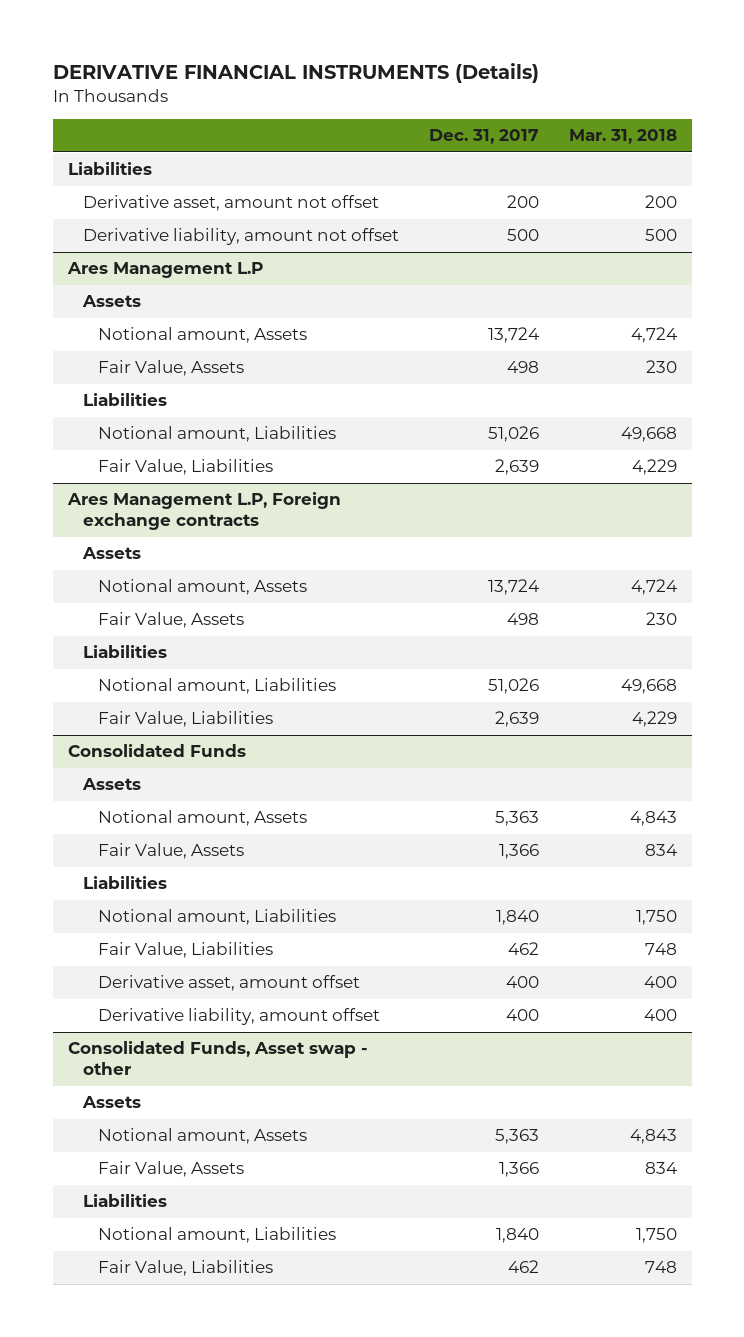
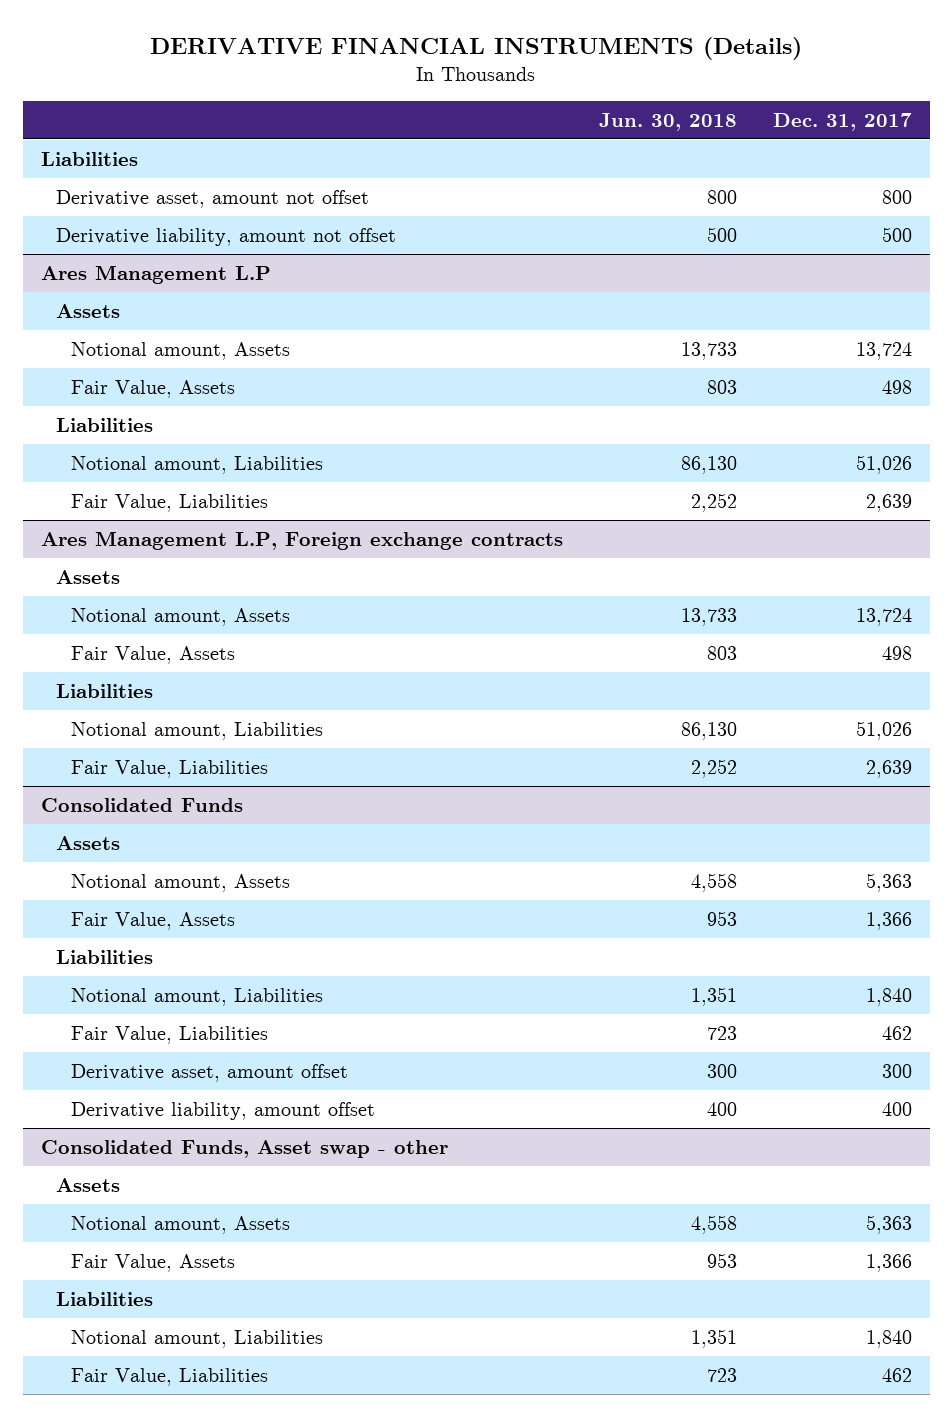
[568,129,677,145] Mar. 31, 2018 -> none
none -> [598,112,737,131] Jun. 30, 2018
[506,195,539,209] 200 -> [881,189,912,204] 800
[505,976,539,989] 400 -> [881,1063,912,1078] 300

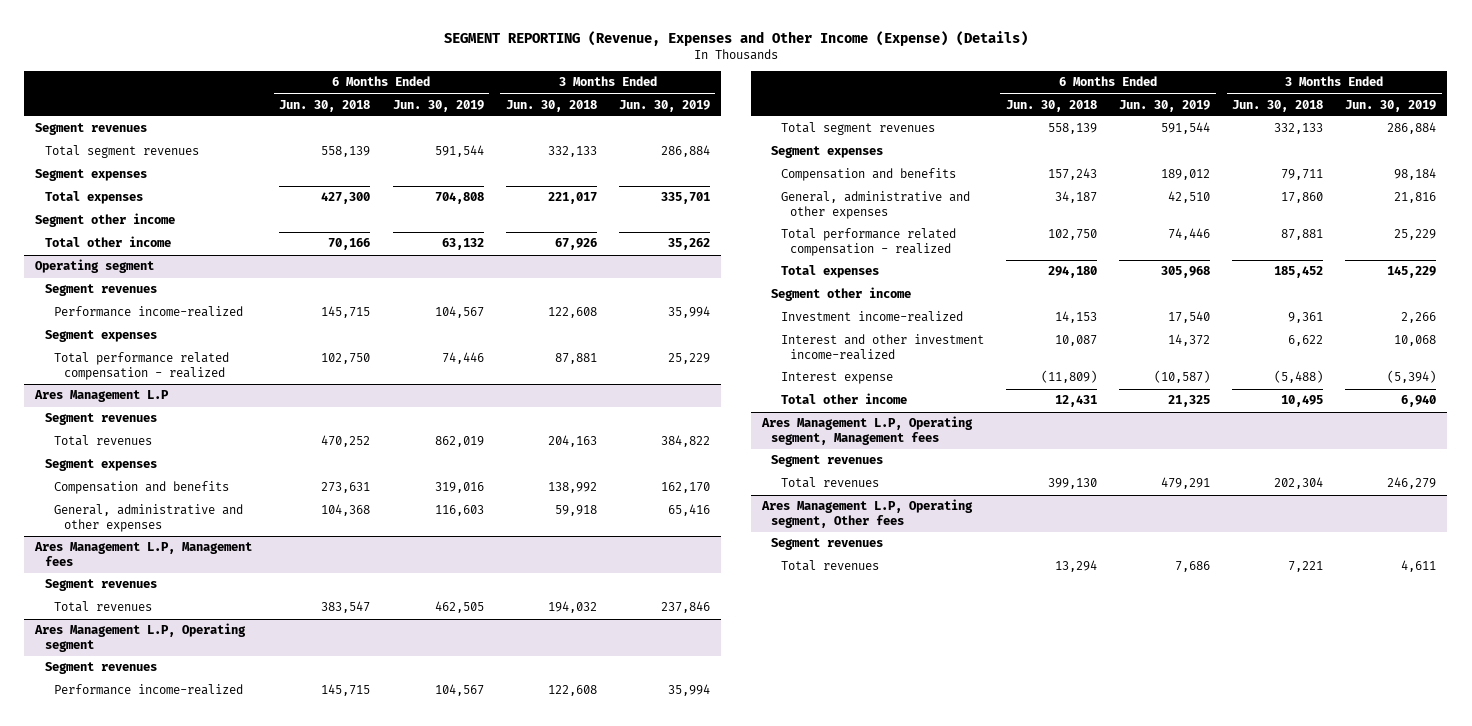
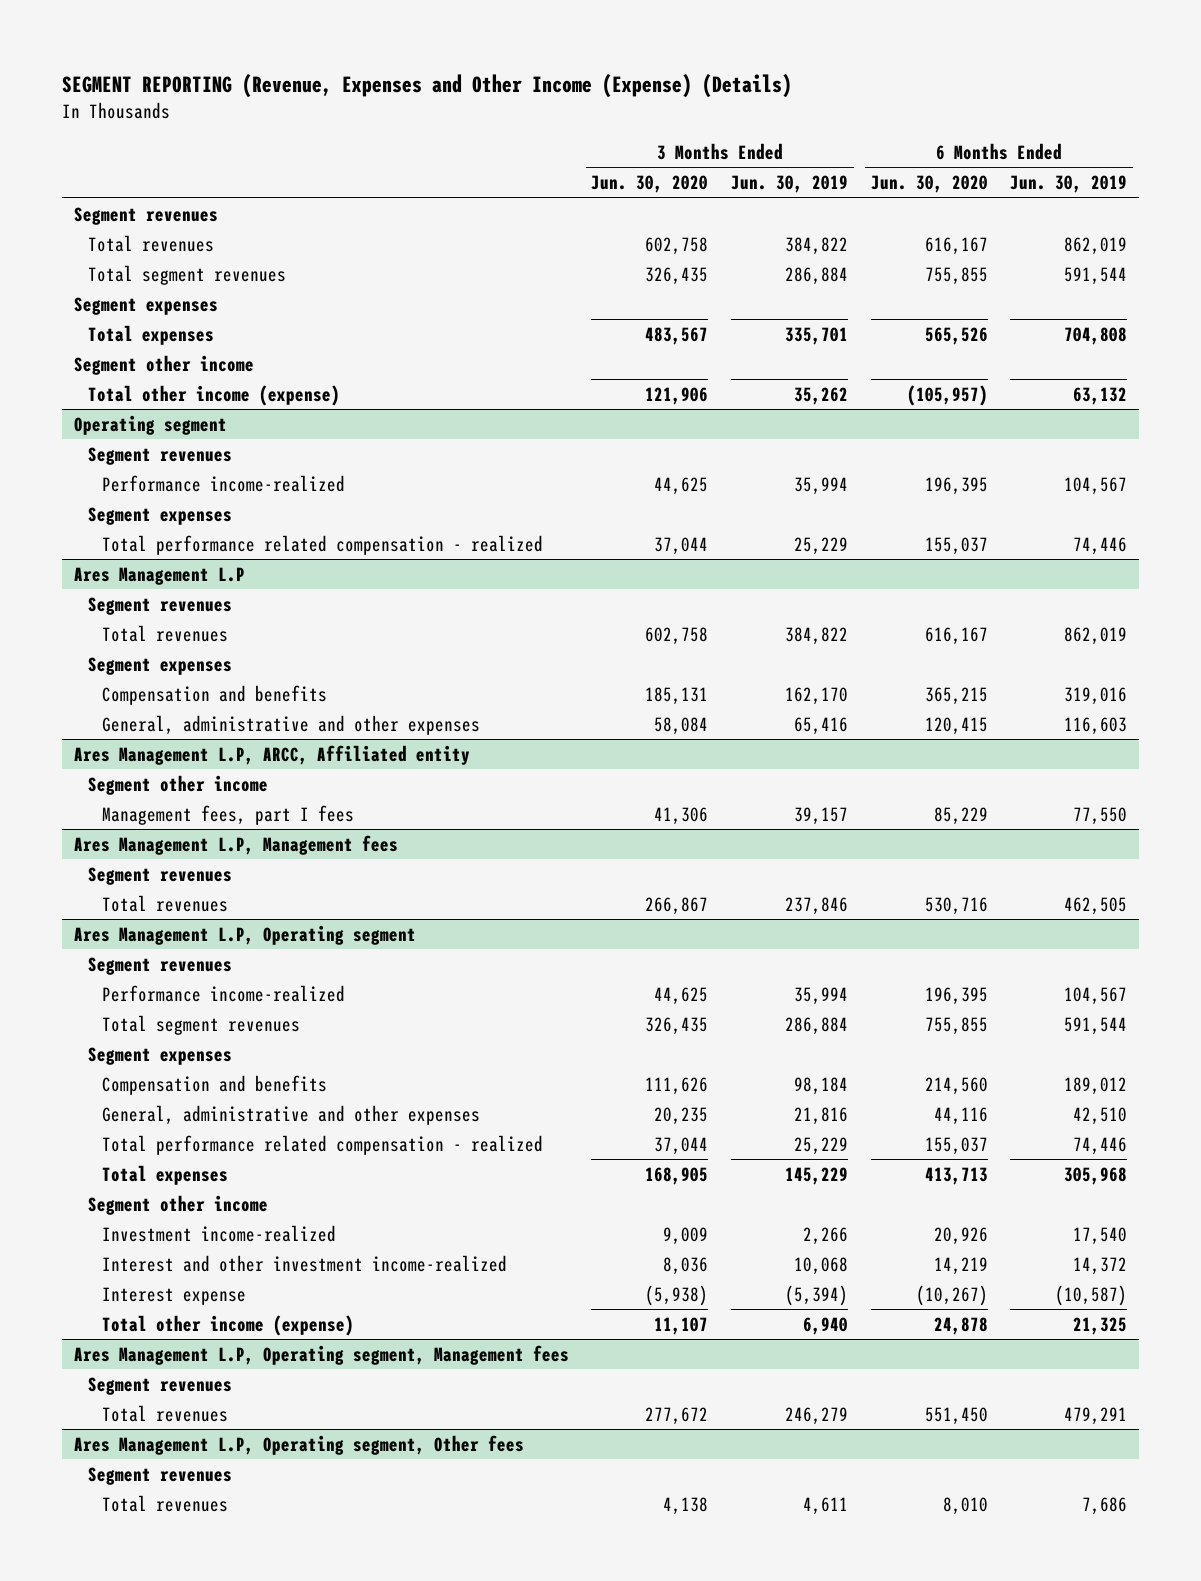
[279,99,371,112] Jun. 30, 2018 -> none
[505,99,597,112] Jun. 30, 2018 -> none
none -> [591,175,709,194] Jun. 30, 2020
none -> [870,175,988,194] Jun. 30, 2020
none -> [87,234,214,252] Total revenues
[44,236,171,248] Total other income -> [87,384,340,406] Total other income (expense)
none -> [73,744,470,765] Ares Management L.P, ARCC, Affiliated entity
none -> [87,774,268,795] Segment other income
none -> [102,804,355,825] Management fees, part I fees
[780,393,907,405] Total other income -> [102,1314,355,1336] Total other income (expense)

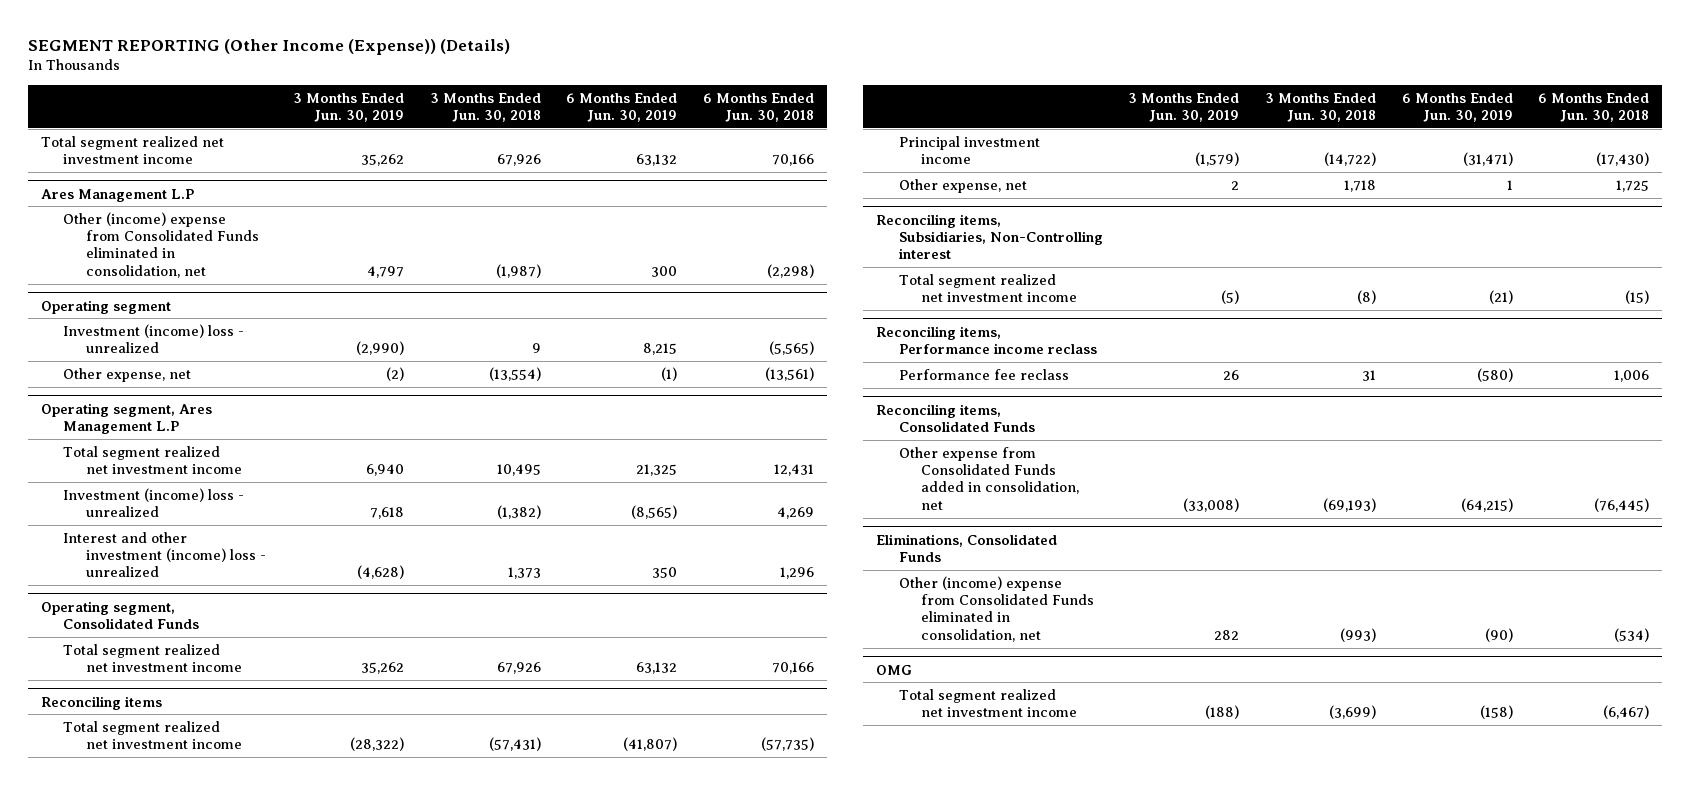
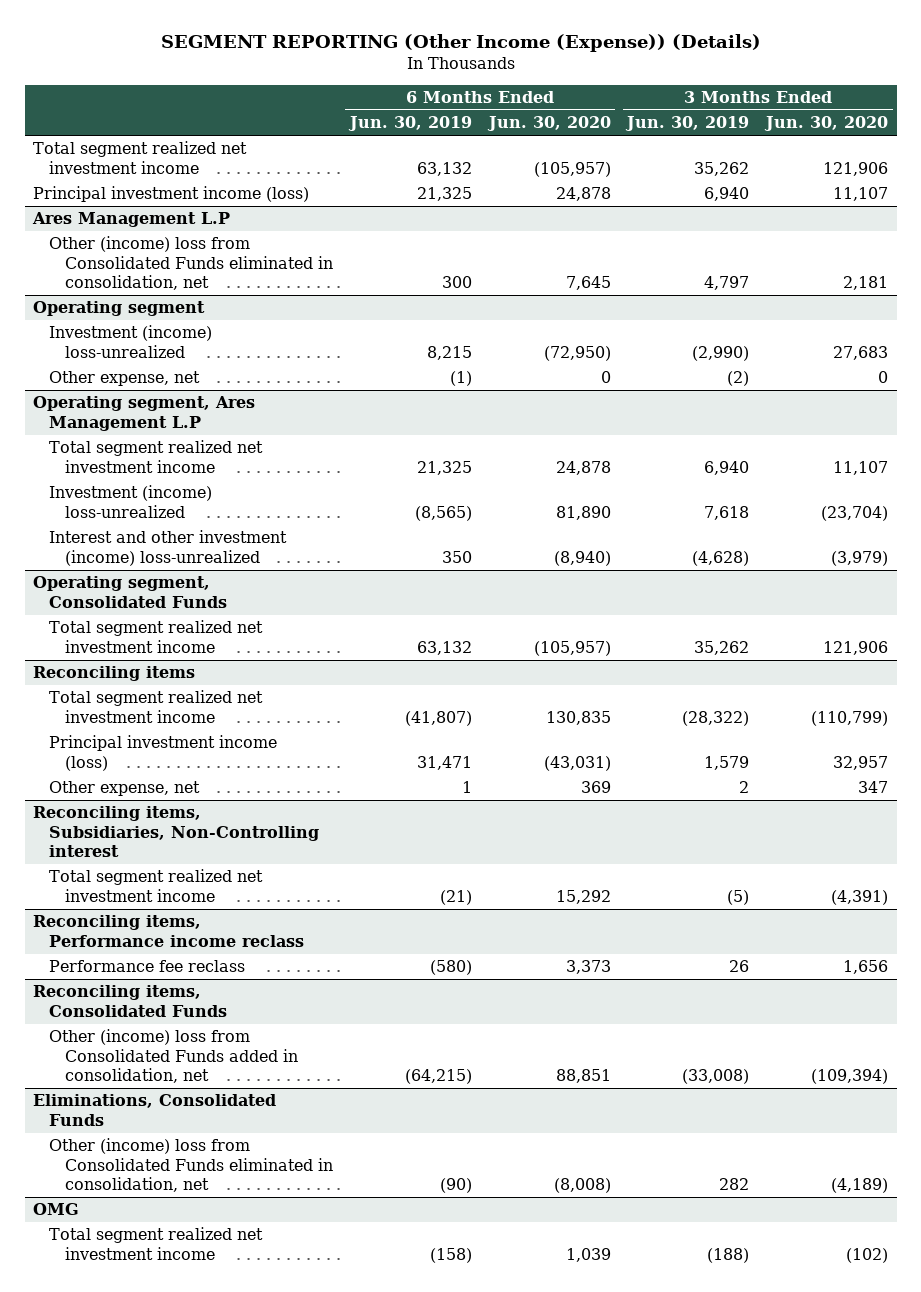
[429,92,541,123] 3 Months Ended Jun. 30, 2018 -> none
[702,92,814,123] 6 Months Ended Jun. 30, 2018 -> none
none -> [486,116,611,132] Jun. 30, 2020
none -> [764,116,889,132] Jun. 30, 2020
none -> [33,186,310,203] Principal investment income (loss)
[63,211,259,278] Other (income) expense from Consolidated Funds eliminated in consolidation, net -> [48,236,333,291] Other (income) loss from Consolidated Funds eliminated in consolidation, net
[63,323,245,354] Investment (income) loss - unrealized -> [48,325,212,358] Investment (income) loss-unrealized
[63,487,245,518] Investment (income) loss - unrealized -> [48,485,212,518] Investment (income) loss-unrealized
[63,531,266,578] Interest and other investment (income) loss - unrealized -> [48,530,287,566] Interest and other investment (income) loss-unrealized
[898,135,1040,165] Principal investment income -> [48,735,277,771] Principal investment income (loss)
[1195,152,1240,167] (1,579) -> [704,755,750,770] 1,579
[1462,152,1513,167] (31,471) -> [416,755,472,770] 31,471
[898,446,1080,510] Other expense from Consolidated Funds added in consolidation, net -> [48,1029,298,1084] Other (income) loss from Consolidated Funds added in consolidation, net
[898,575,1095,642] Other (income) expense from Consolidated Funds eliminated in consolidation, net -> [48,1138,333,1193] Other (income) loss from Consolidated Funds eliminated in consolidation, net

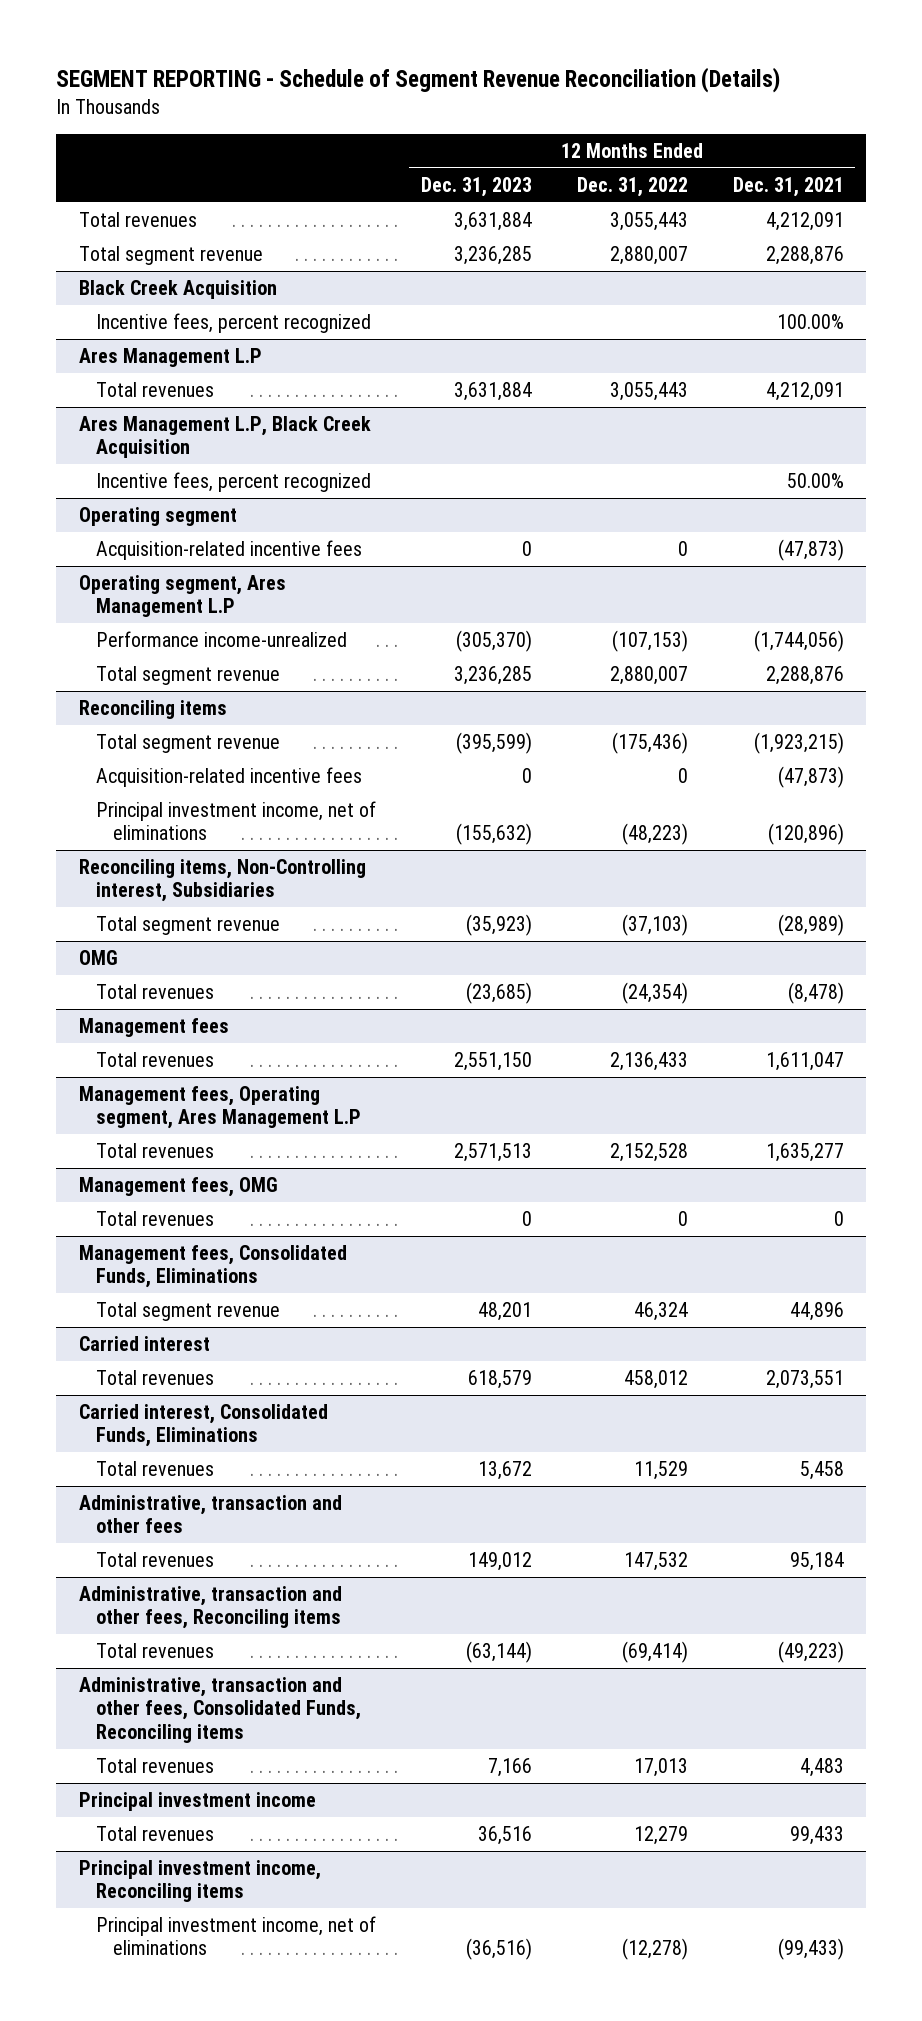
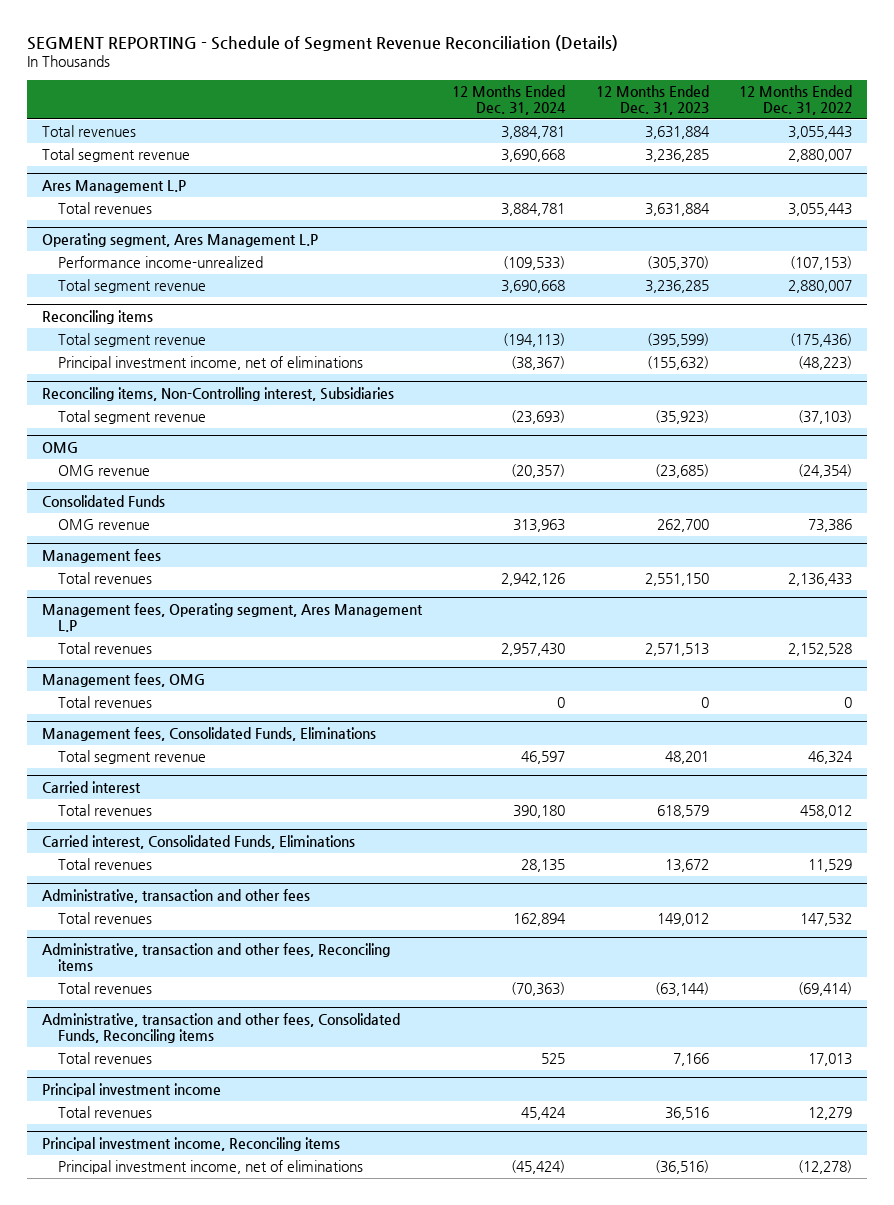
[732,176,844,197] Dec. 31, 2021 -> none
none -> [452,85,567,116] 12 Months Ended Dec. 31, 2024
[78,280,277,300] Black Creek Acquisition -> none
[95,313,371,334] Incentive fees, percent recognized -> none
[78,416,371,459] Ares Management L.P, Black Creek Acquisition -> none
[95,472,371,493] Incentive fees, percent recognized -> none
[78,507,237,527] Operating segment -> none
[95,540,362,561] Acquisition-related incentive fees -> none
[95,767,362,788] Acquisition-related incentive fees -> none
[95,984,214,1000] Total revenues -> [58,465,151,477] OMG revenue
none -> [41,495,165,508] Consolidated Funds
none -> [58,519,151,531] OMG revenue

